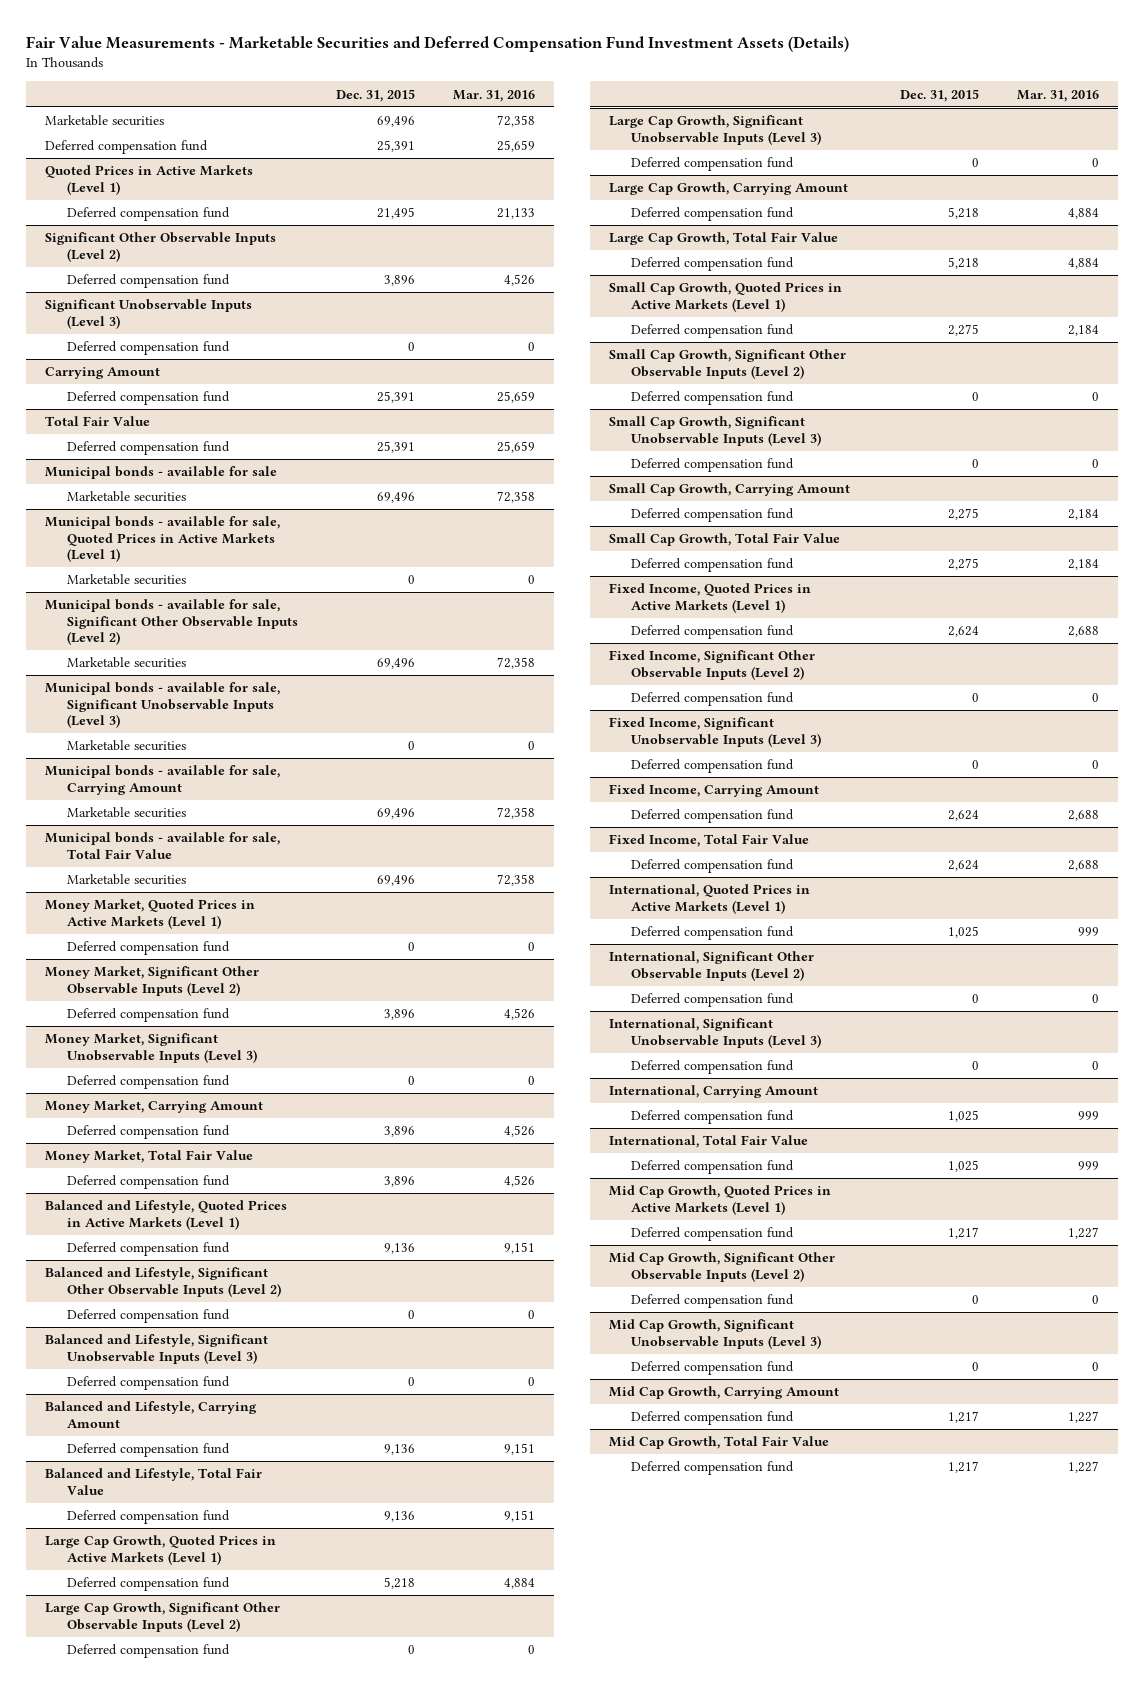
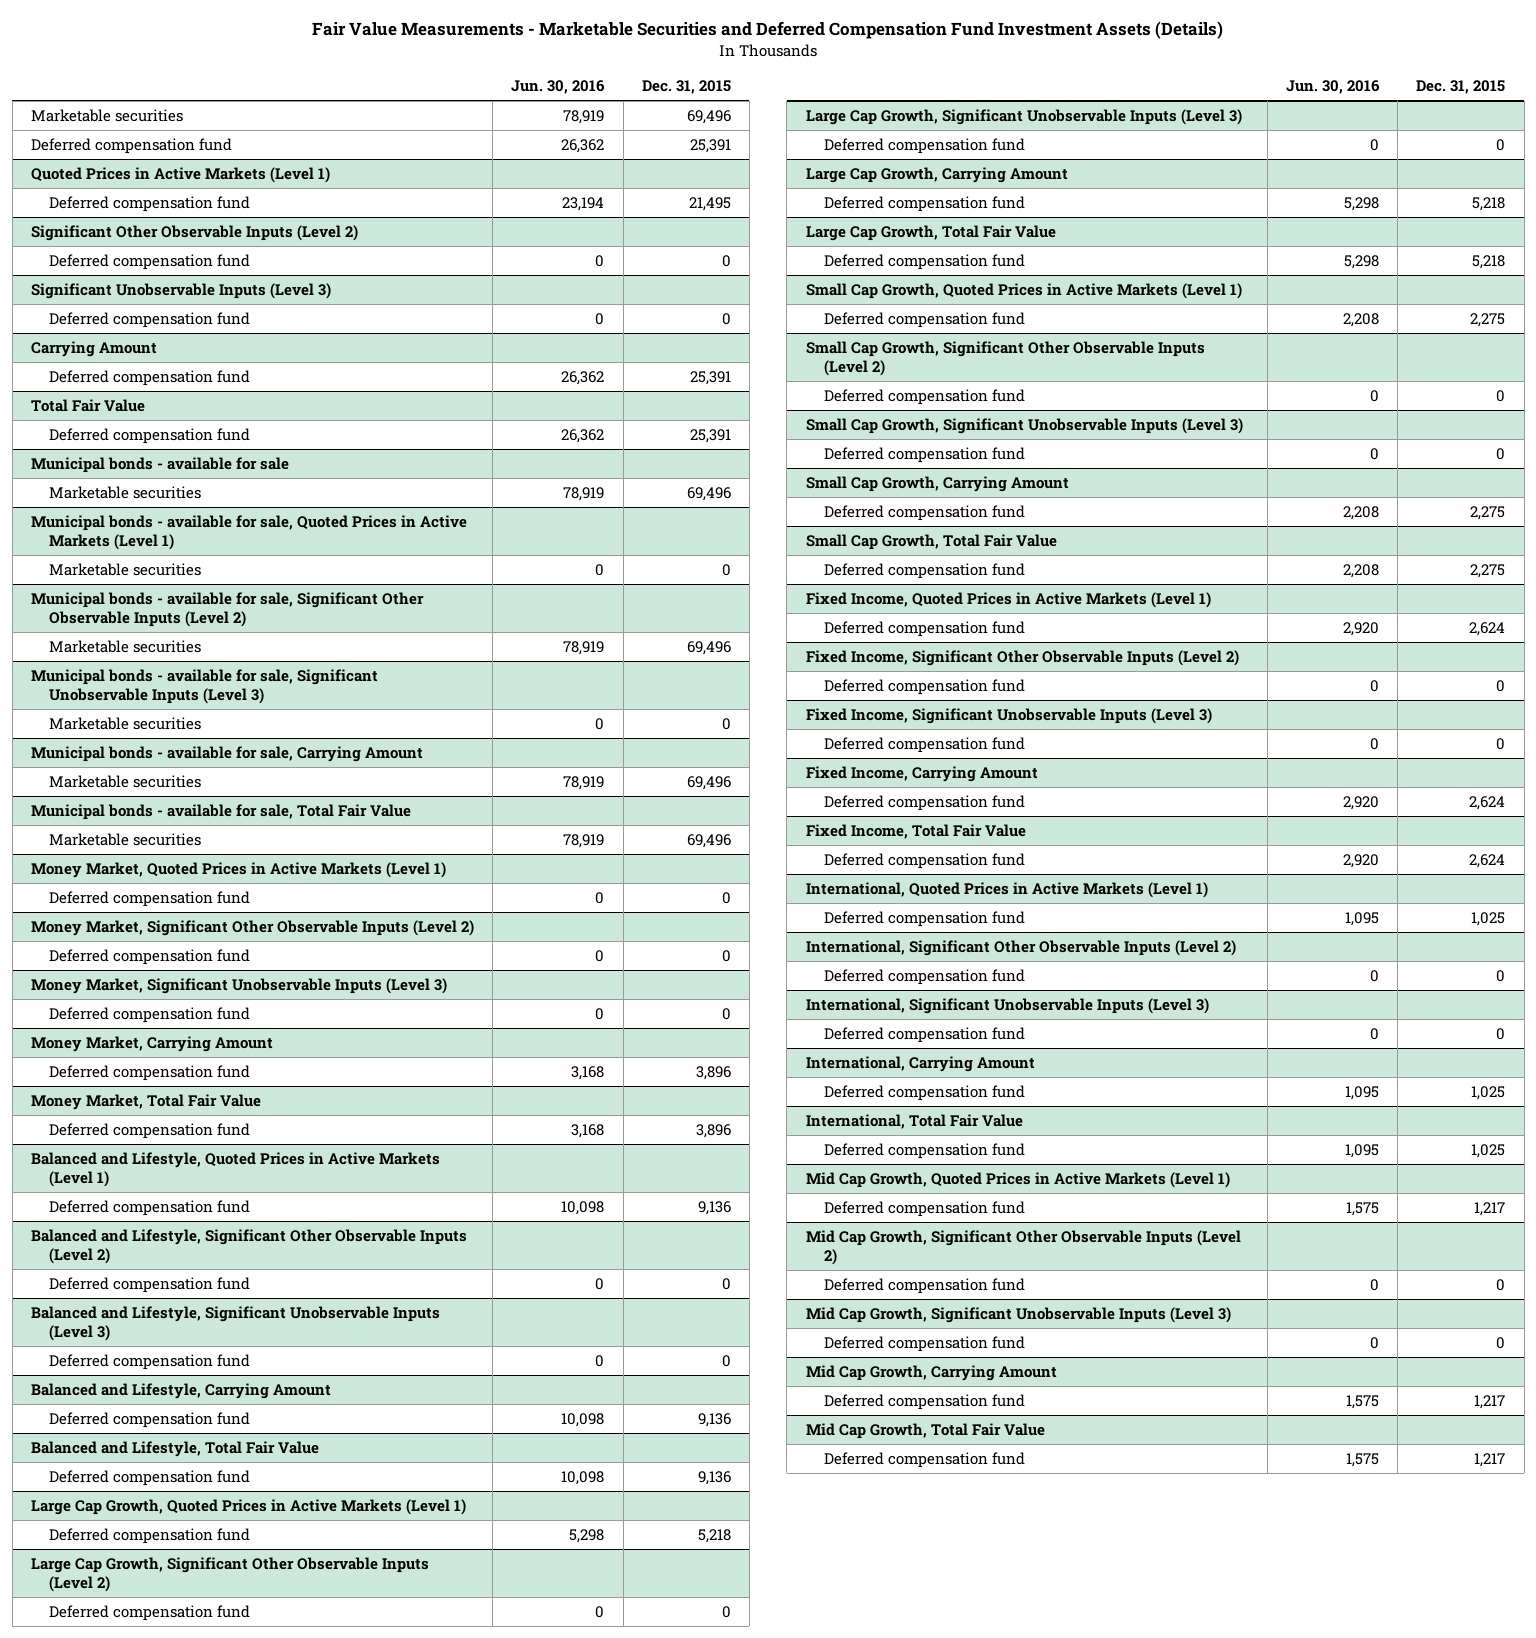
[453,89,536,102] Mar. 31, 2016 -> none
none -> [511,79,606,94] Jun. 30, 2016
[384,275,416,287] 3,896 -> [721,255,731,268] 0
[384,1009,416,1021] 3,896 -> [721,950,731,963] 0

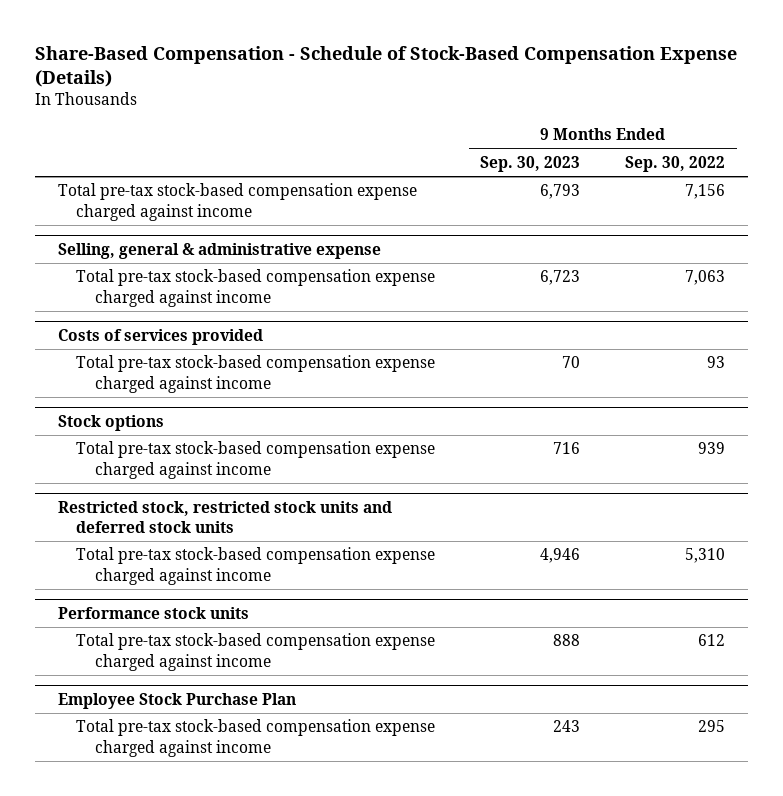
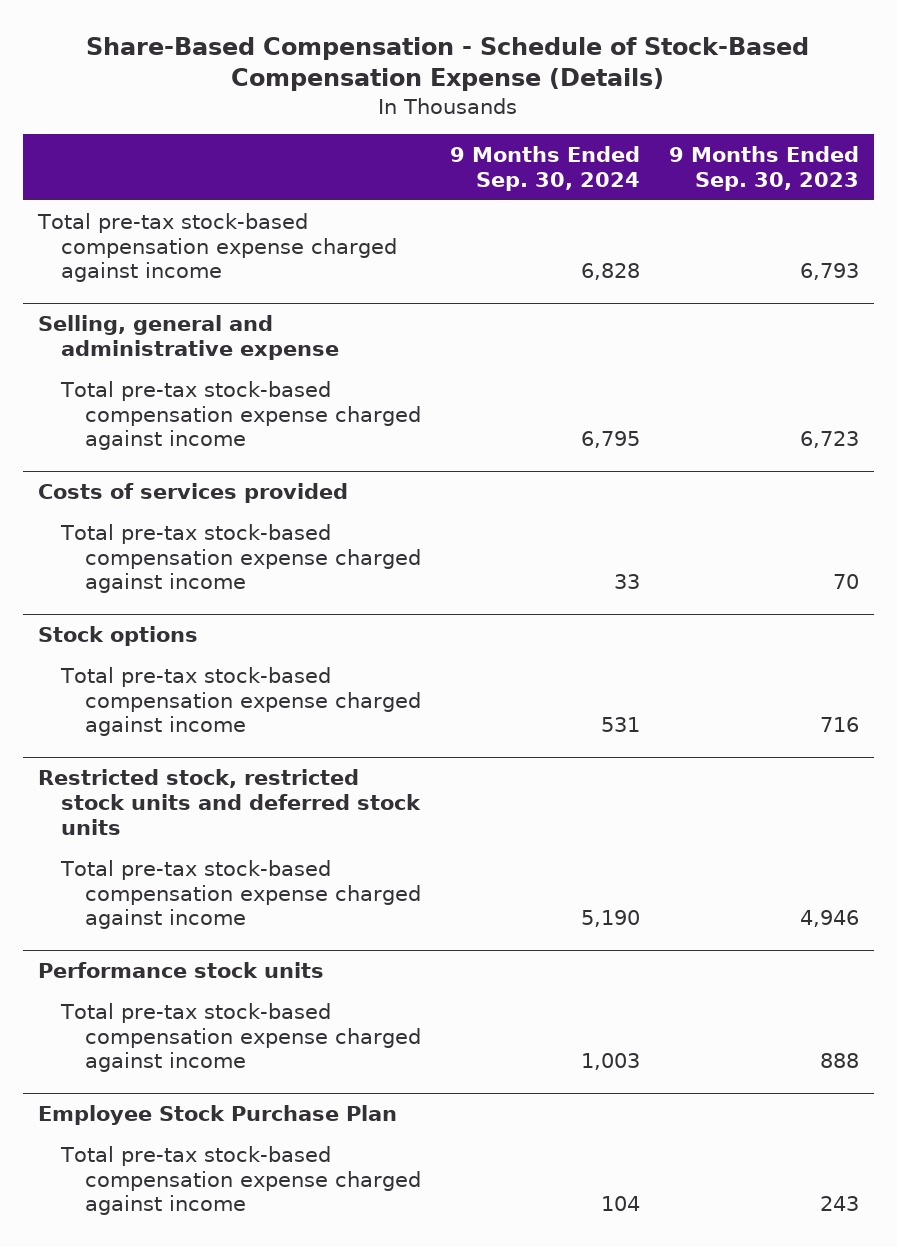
[625,155,726,172] Sep. 30, 2022 -> none
none -> [449,146,640,191] 9 Months Ended Sep. 30, 2024
[57,242,381,259] Selling, general & administrative expense -> [37,315,340,360] Selling, general and administrative expense

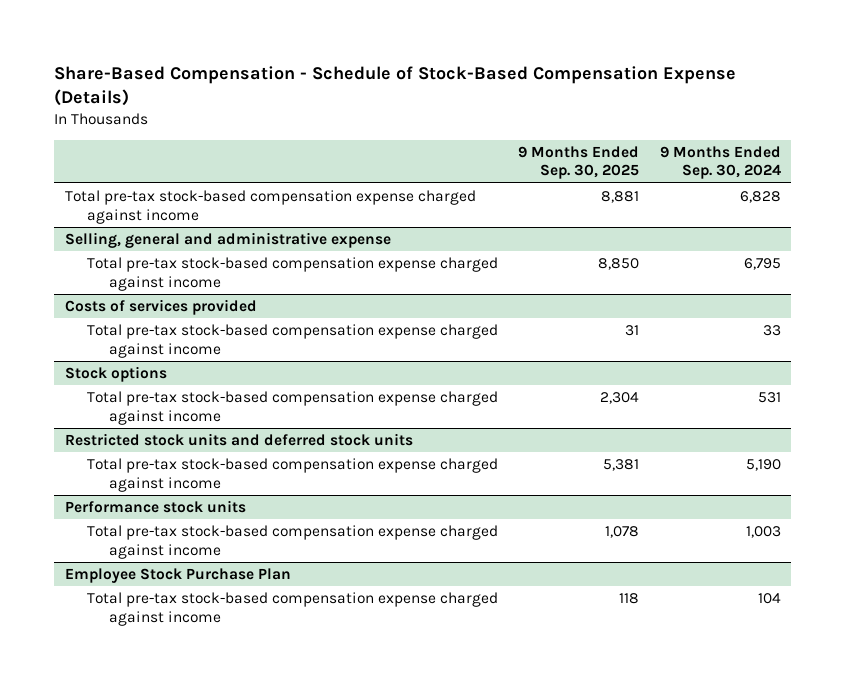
[669,146,860,191] 9 Months Ended Sep. 30, 2023 -> none
none -> [518,145,640,180] 9 Months Ended Sep. 30, 2025
[37,769,422,835] Restricted stock, restricted stock units and deferred stock units -> [64,433,413,447] Restricted stock units and deferred stock units

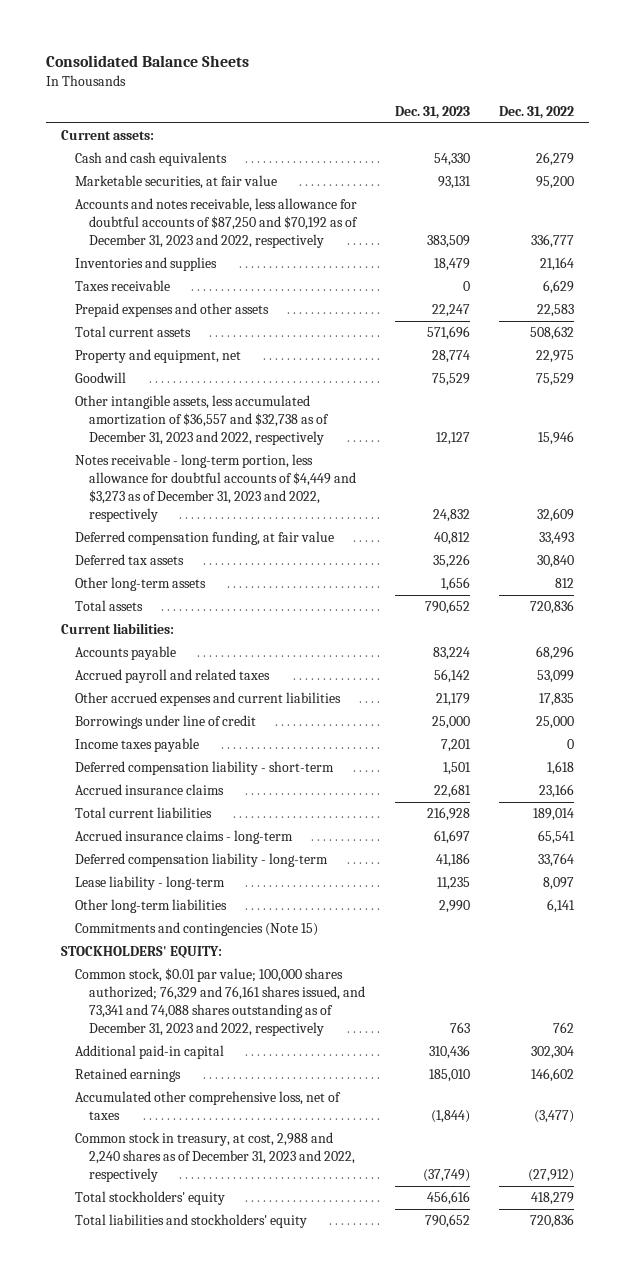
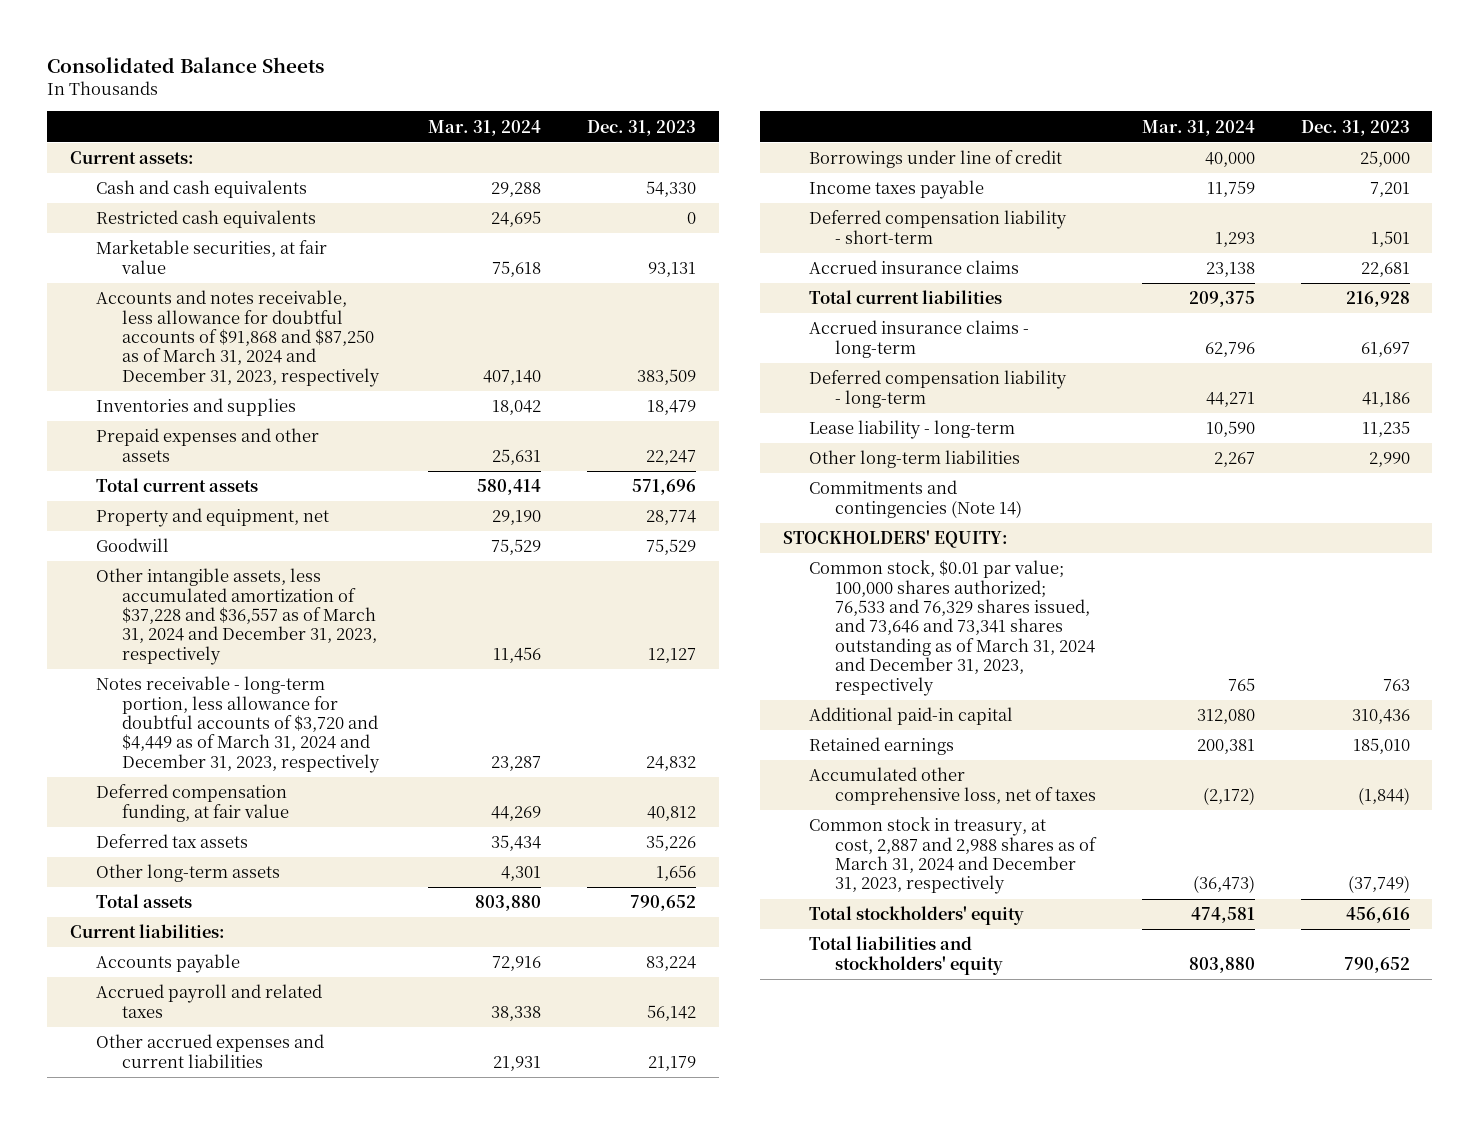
[499,106,575,120] Dec. 31, 2022 -> none
none -> [428,119,542,136] Mar. 31, 2024
none -> [95,210,316,229] Restricted cash equivalents
[74,198,359,249] Accounts and notes receivable, less allowance for doubtful accounts of $87,250 and $70,192 as of December 31, 2023 and 2022, respectively -> [95,290,380,387] Accounts and notes receivable, less allowance for doubtful accounts of $91,868 and $87,250 as of March 31, 2024 and December 31, 2023, respectively
[74,280,170,292] Taxes receivable -> none
[74,395,330,446] Other intangible assets, less accumulated amortization of $36,557 and $32,738 as of December 31, 2023 and 2022, respectively -> [95,568,377,665] Other intangible assets, less accumulated amortization of $37,228 and $36,557 as of March 31, 2024 and December 31, 2023, respectively
[74,454,357,522] Notes receivable - long-term portion, less allowance for doubtful accounts of $4,449 and $3,273 as of December 31, 2023 and 2022, respectively -> [95,676,380,773] Notes receivable - long-term portion, less allowance for doubtful accounts of $3,720 and $4,449 as of March 31, 2024 and December 31, 2023, respectively
[74,922,318,937] Commitments and contingencies (Note 15) -> [809,480,1023,518] Commitments and contingencies (Note 14)
[74,968,366,1036] Common stock, $0.01 par value; 100,000 shares authorized; 76,329 and 76,161 shares issued, and 73,341 and 74,088 shares outstanding as of December 31, 2023 and 2022, respectively -> [809,560,1096,696] Common stock, $0.01 par value; 100,000 shares authorized; 76,533 and 76,329 shares issued, and 73,646 and 73,341 shares outstanding as of March 31, 2024 and December 31, 2023, respectively
[74,1132,356,1183] Common stock in treasury, at cost, 2,988 and 2,240 shares as of December 31, 2023 and 2022, respectively -> [809,817,1098,895] Common stock in treasury, at cost, 2,887 and 2,988 shares as of March 31, 2024 and December 31, 2023, respectively

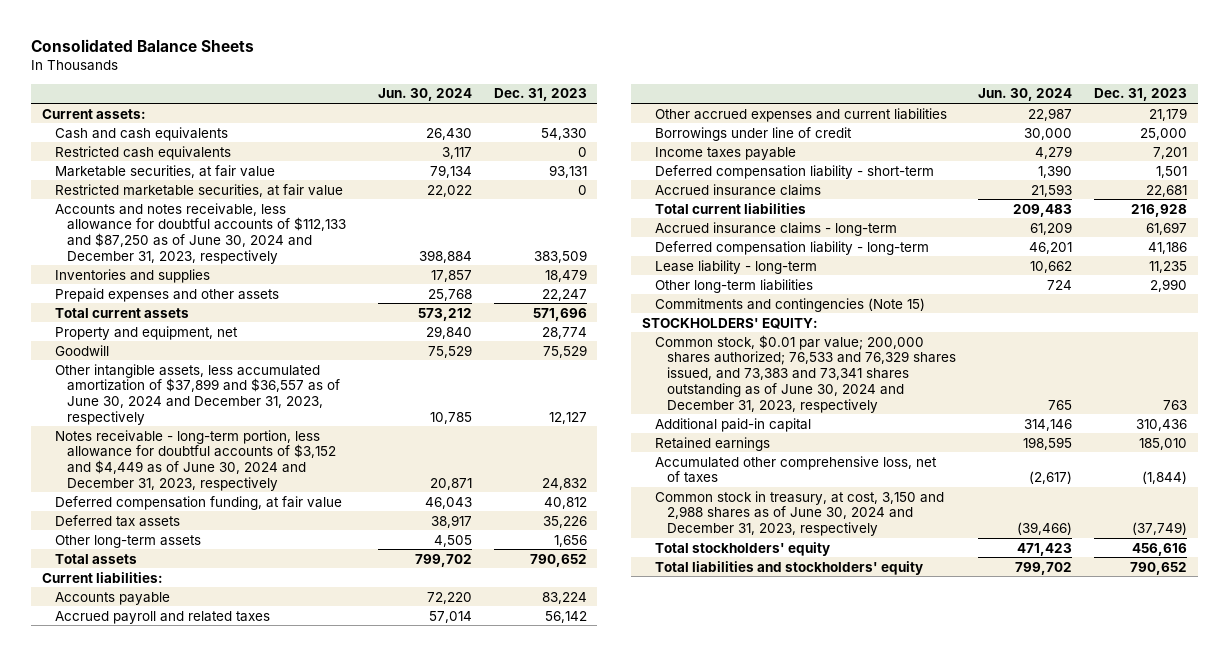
[428,119,542,136] Mar. 31, 2024 -> none
none -> [377,88,472,102] Jun. 30, 2024
none -> [54,183,343,197] Restricted marketable securities, at fair value
[95,290,380,387] Accounts and notes receivable, less allowance for doubtful accounts of $91,868 and $87,250 as of March 31, 2024 and December 31, 2023, respectively -> [54,202,347,264] Accounts and notes receivable, less allowance for doubtful accounts of $112,133 and $87,250 as of June 30, 2024 and December 31, 2023, respectively
[95,568,377,665] Other intangible assets, less accumulated amortization of $37,228 and $36,557 as of March 31, 2024 and December 31, 2023, respectively -> [54,363,341,425] Other intangible assets, less accumulated amortization of $37,899 and $36,557 as of June 30, 2024 and December 31, 2023, respectively
[95,676,380,773] Notes receivable - long-term portion, less allowance for doubtful accounts of $3,720 and $4,449 as of March 31, 2024 and December 31, 2023, respectively -> [54,429,337,491] Notes receivable - long-term portion, less allowance for doubtful accounts of $3,152 and $4,449 as of June 30, 2024 and December 31, 2023, respectively
[809,480,1023,518] Commitments and contingencies (Note 14) -> [654,297,925,312] Commitments and contingencies (Note 15)
[809,560,1096,696] Common stock, $0.01 par value; 100,000 shares authorized; 76,533 and 76,329 shares issued, and 73,646 and 73,341 shares outstanding as of March 31, 2024 and December 31, 2023, respectively -> [654,334,957,413] Common stock, $0.01 par value; 200,000 shares authorized; 76,533 and 76,329 shares issued, and 73,383 and 73,341 shares outstanding as of June 30, 2024 and December 31, 2023, respectively
[809,817,1098,895] Common stock in treasury, at cost, 2,887 and 2,988 shares as of March 31, 2024 and December 31, 2023, respectively -> [654,490,944,537] Common stock in treasury, at cost, 3,150 and 2,988 shares as of June 30, 2024 and December 31, 2023, respectively

